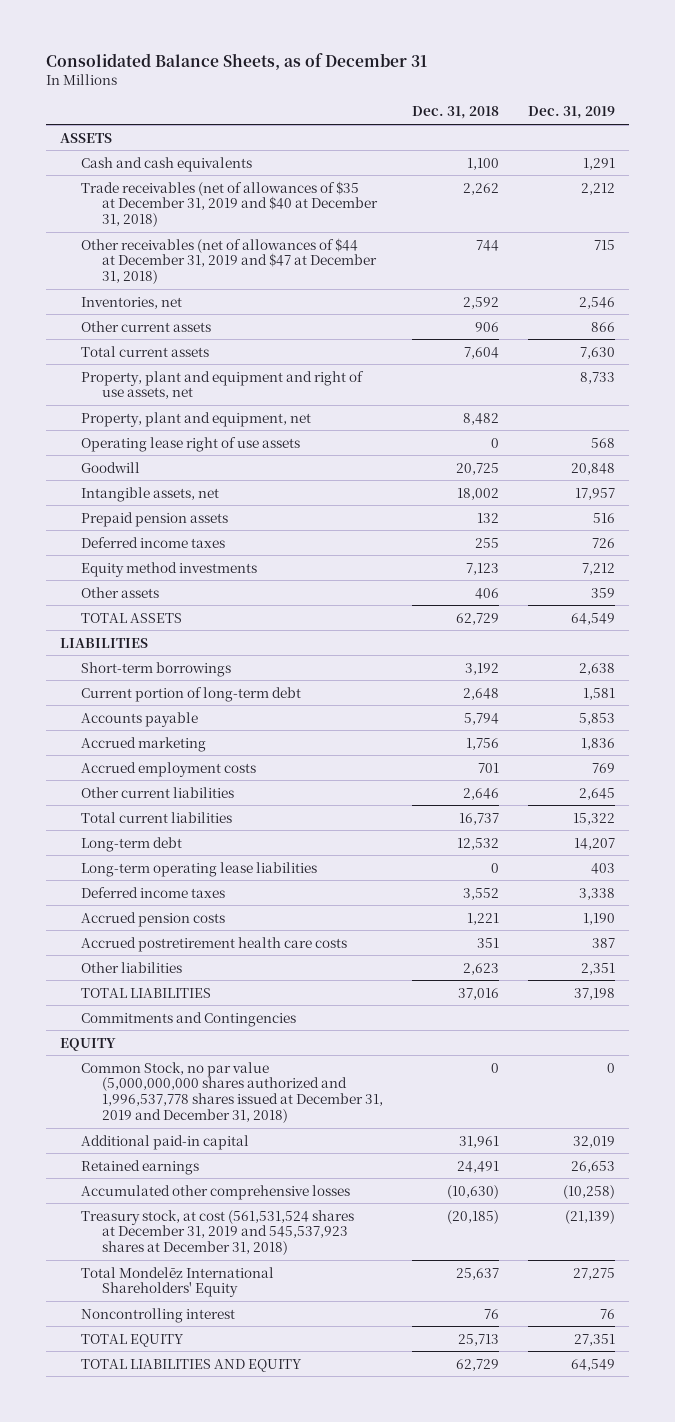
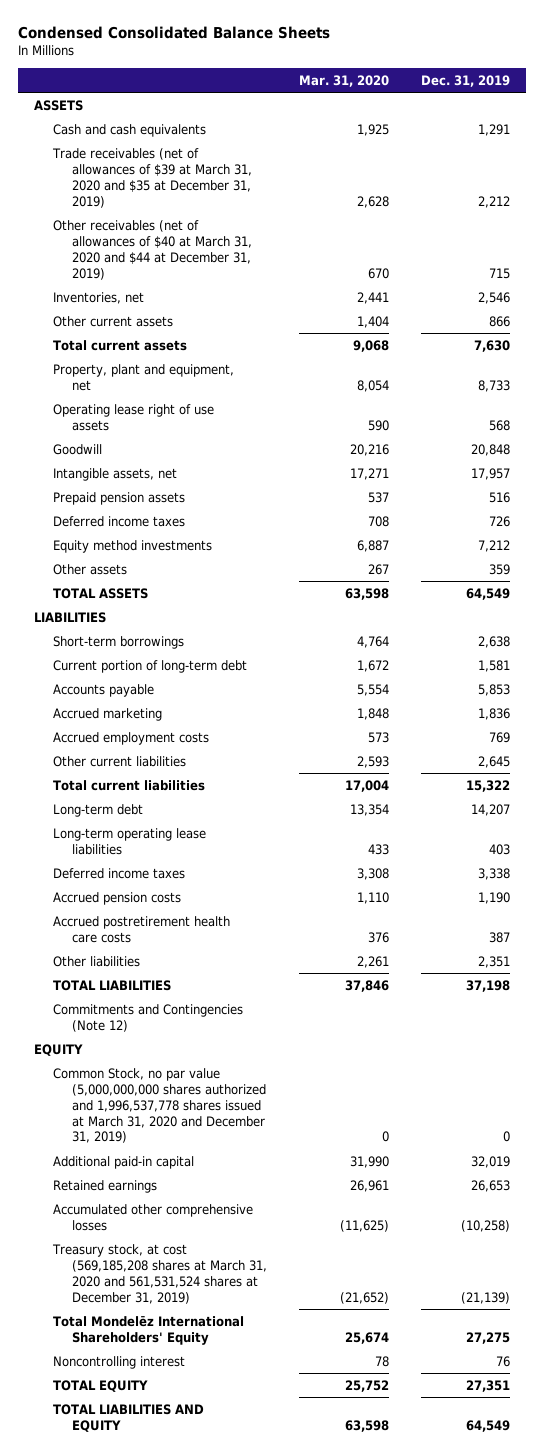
[45,52,427,70] Consolidated Balance Sheets, as of December 31 -> [18,26,331,40] Condensed Consolidated Balance Sheets
[412,106,500,120] Dec. 31, 2018 -> none
none -> [298,74,389,87] Mar. 31, 2020
[81,180,379,228] Trade receivables (net of allowances of $35 at December 31, 2019 and $40 at December 31, 2018) -> [51,147,252,208] Trade receivables (net of allowances of $39 at March 31, 2020 and $35 at December 31, 2019)
[81,237,378,285] Other receivables (net of allowances of $44 at December 31, 2019 and $47 at December 31, 2018) -> [52,219,252,280] Other receivables (net of allowances of $40 at March 31, 2020 and $44 at December 31, 2019)
[81,411,312,427] Property, plant and equipment, net -> none
[81,370,365,400] Property, plant and equipment and right of use assets, net -> [52,363,234,391] Property, plant and equipment, net
[81,1011,297,1027] Commitments and Contingencies -> [52,1003,243,1032] Commitments and Contingencies (Note 12)
[81,1061,384,1123] Common Stock, no par value (5,000,000,000 shares authorized and 1,996,537,778 shares issued at December 31, 2019 and December 31, 2018) -> [52,1067,266,1144] Common Stock, no par value (5,000,000,000 shares authorized and 1,996,537,778 shares issued at March 31, 2020 and December 31, 2019)
[81,1209,355,1256] Treasury stock, at cost (561,531,524 shares at December 31, 2019 and 545,537,923 shares at December 31, 2018) -> [51,1243,267,1304] Treasury stock, at cost (569,185,208 shares at March 31, 2020 and 561,531,524 shares at December 31, 2019)

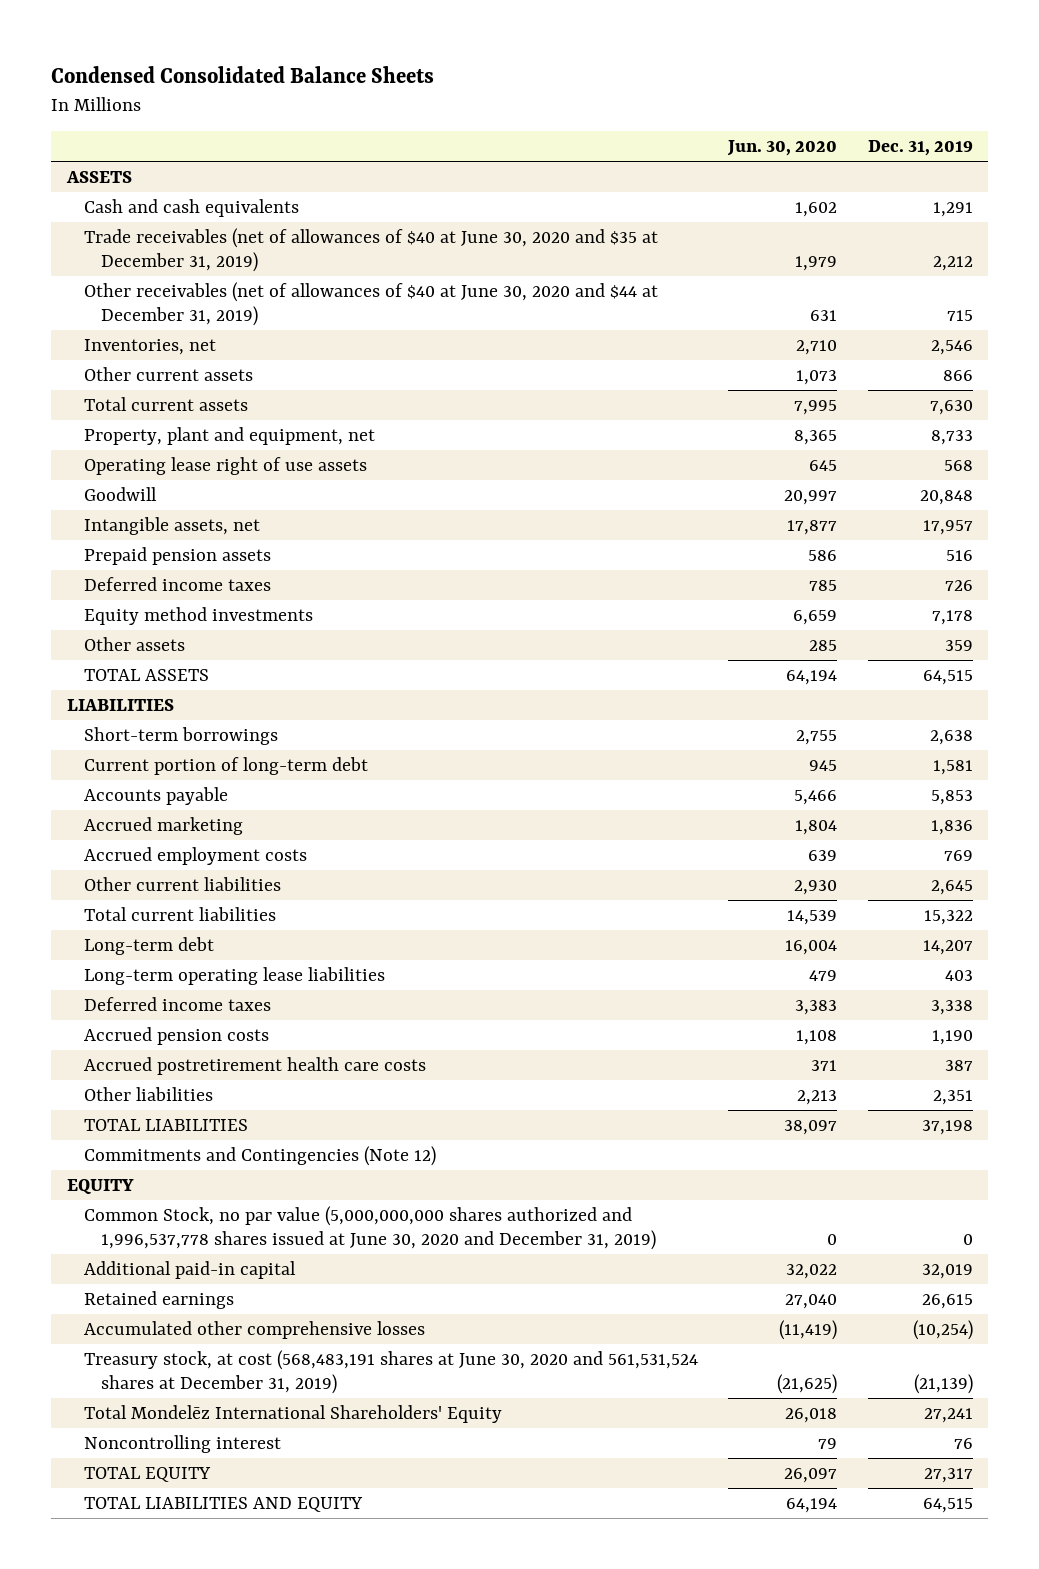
[298,74,389,87] Mar. 31, 2020 -> none
none -> [727,139,838,156] Jun. 30, 2020
[51,147,252,208] Trade receivables (net of allowances of $39 at March 31, 2020 and $35 at December 31, 2019) -> [83,227,658,273] Trade receivables (net of allowances of $40 at June 30, 2020 and $35 at December 31, 2019)
[52,219,252,280] Other receivables (net of allowances of $40 at March 31, 2020 and $44 at December 31, 2019) -> [83,281,658,327] Other receivables (net of allowances of $40 at June 30, 2020 and $44 at December 31, 2019)
[477,539,510,552] 7,212 -> [931,609,973,625] 7,178
[465,587,510,600] 64,549 -> [922,669,973,685] 64,515
[52,1067,266,1144] Common Stock, no par value (5,000,000,000 shares authorized and 1,996,537,778 shares issued at March 31, 2020 and December 31, 2019) -> [83,1205,656,1251] Common Stock, no par value (5,000,000,000 shares authorized and 1,996,537,778 shares issued at June 30, 2020 and December 31, 2019)
[470,1179,510,1192] 26,653 -> [921,1293,973,1309] 26,615
[460,1219,510,1232] (10,258) -> [912,1319,973,1340] (10,254)
[51,1243,267,1304] Treasury stock, at cost (569,185,208 shares at March 31, 2020 and 561,531,524 shares at December 31, 2019) -> [83,1349,698,1395] Treasury stock, at cost (568,483,191 shares at June 30, 2020 and 561,531,524 shares at December 31, 2019)
[465,1331,510,1344] 27,275 -> [923,1407,973,1423] 27,241
[465,1379,510,1392] 27,351 -> [923,1467,973,1483] 27,317
[465,1419,510,1432] 64,549 -> [922,1497,973,1513] 64,515

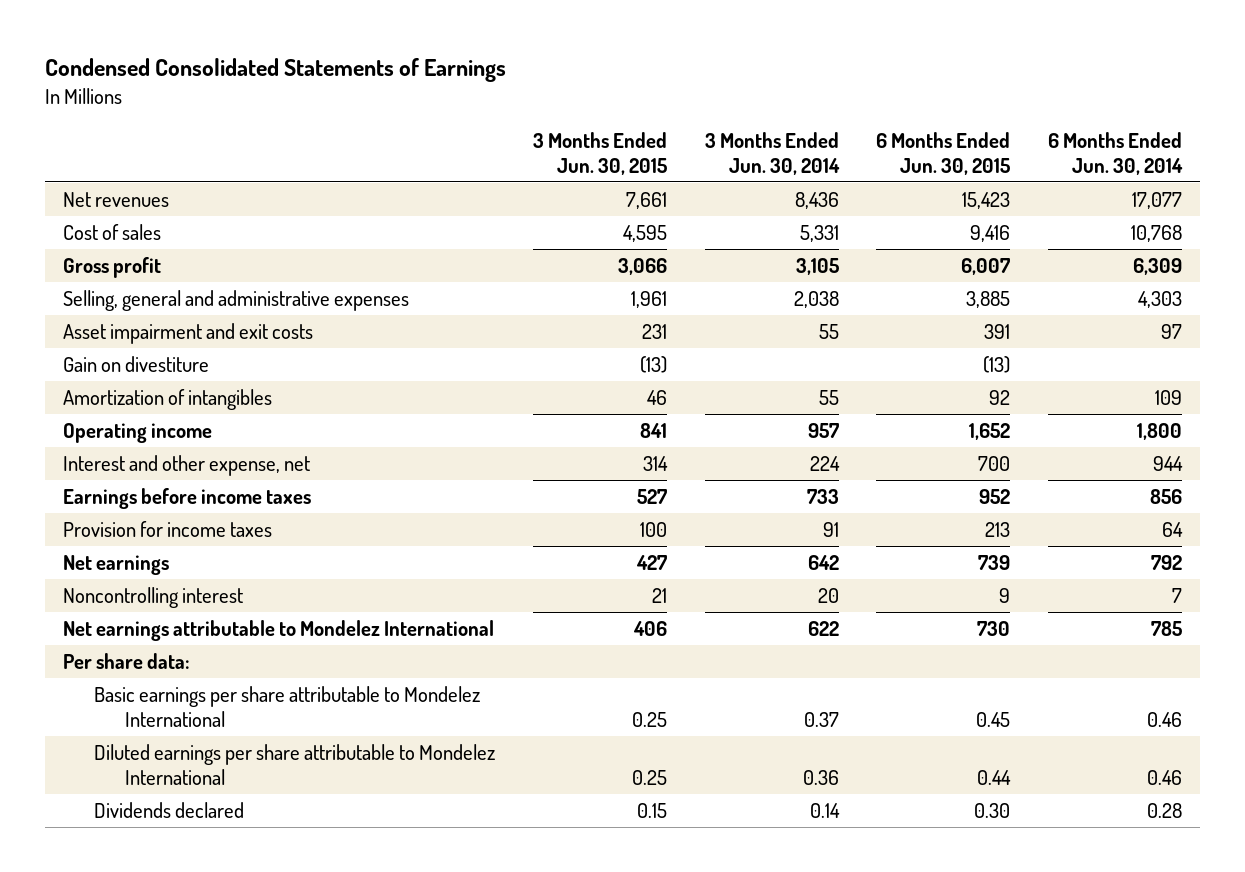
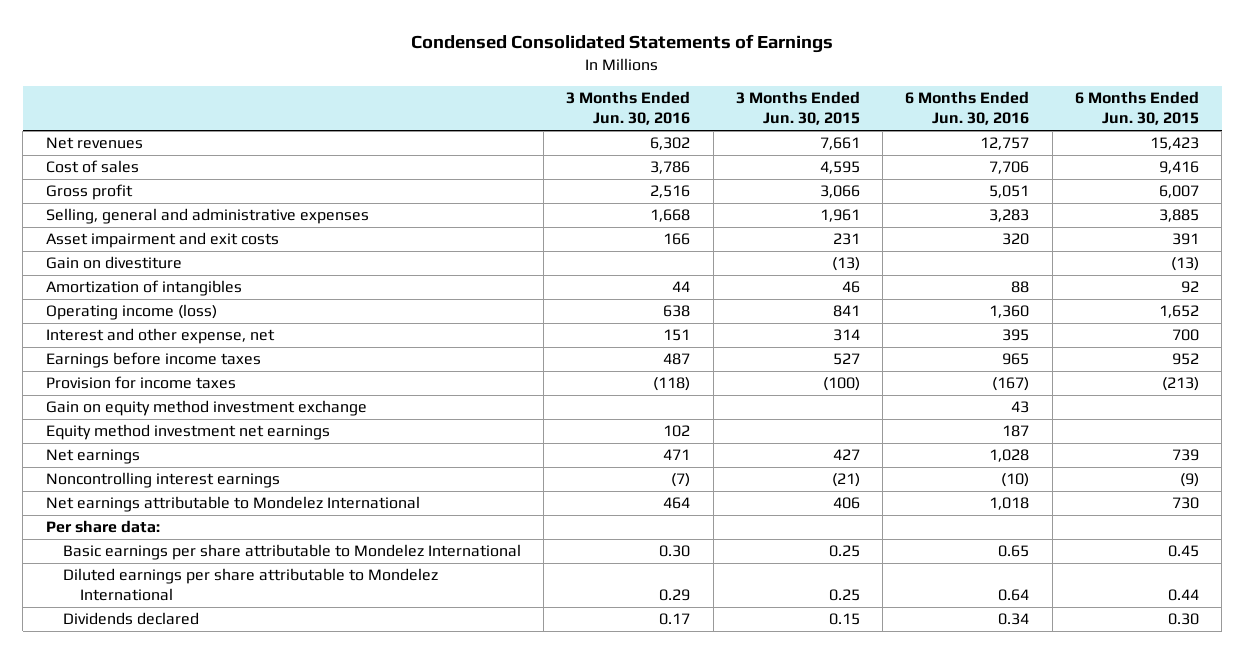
[704,131,840,175] 3 Months Ended Jun. 30, 2014 -> none
[1047,131,1183,175] 6 Months Ended Jun. 30, 2014 -> none
none -> [566,91,691,126] 3 Months Ended Jun. 30, 2016
none -> [905,91,1030,126] 6 Months Ended Jun. 30, 2016
[63,422,213,443] Operating income -> [45,304,217,321] Operating income (loss)
[639,521,667,537] 100 -> [822,377,860,392] (100)
[985,521,1011,537] 213 -> [1161,377,1199,392] (213)
none -> [45,400,367,417] Gain on equity method investment exchange
none -> [45,424,330,441] Equity method investment net earnings
[63,586,244,608] Noncontrolling interest -> [45,472,280,489] Noncontrolling interest earnings
[651,587,667,603] 21 -> [831,473,860,488] (21)
[999,587,1011,603] 9 -> [1179,473,1199,488] (9)

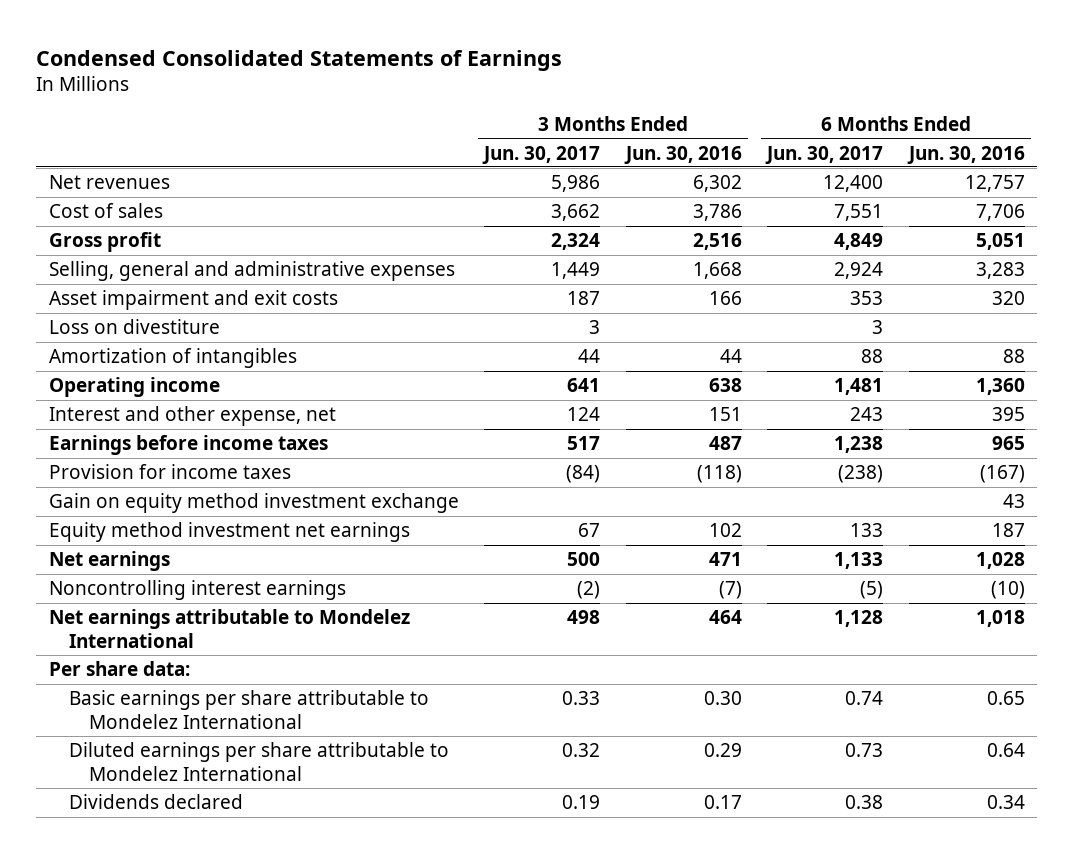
[735,91,860,126] 3 Months Ended Jun. 30, 2015 -> none
[1074,91,1199,126] 6 Months Ended Jun. 30, 2015 -> none
none -> [482,145,601,164] Jun. 30, 2017
none -> [765,145,884,164] Jun. 30, 2017
[45,256,182,270] Gain on divestiture -> [48,319,220,335] Loss on divestiture
[45,304,217,321] Operating income (loss) -> [48,377,220,398] Operating income

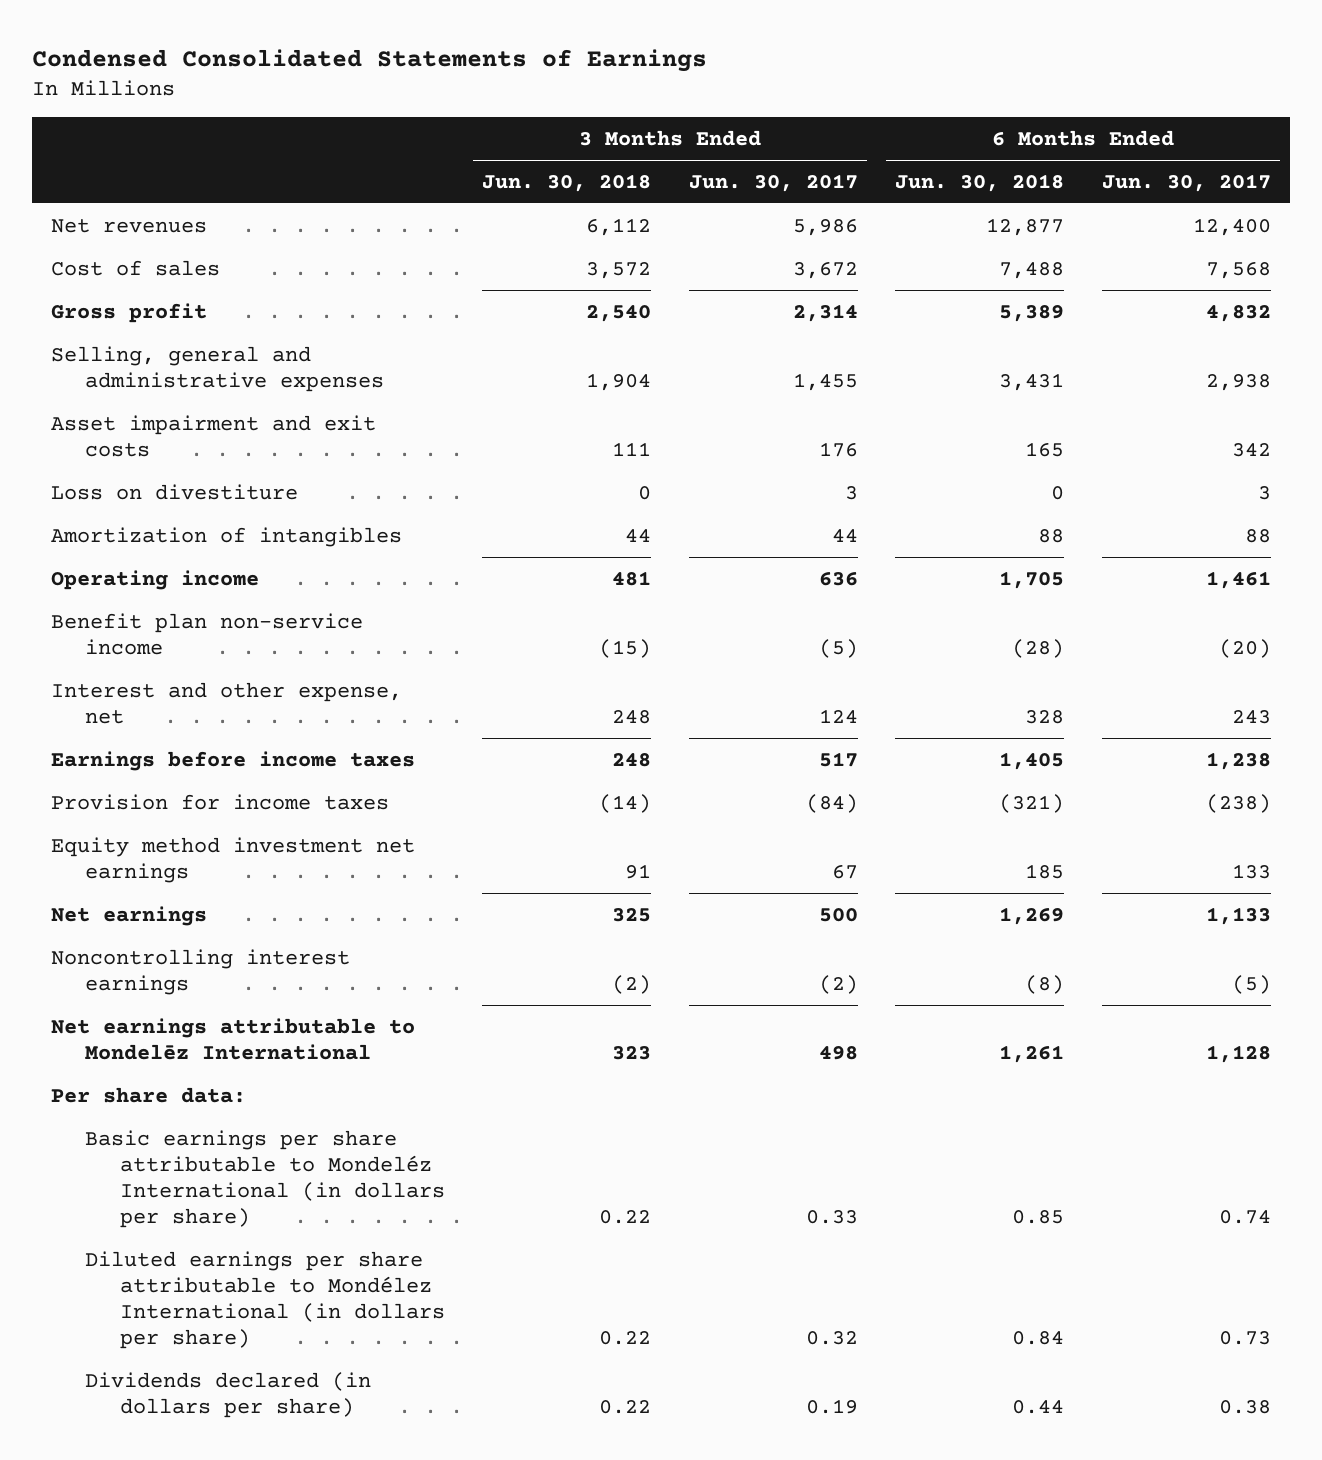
[623,145,742,164] Jun. 30, 2016 -> none
[906,145,1025,164] Jun. 30, 2016 -> none
none -> [482,173,652,192] Jun. 30, 2018
none -> [895,173,1065,192] Jun. 30, 2018
[551,204,601,222] 3,662 -> [792,261,858,279] 3,672
[834,204,884,222] 7,551 -> [1205,261,1271,279] 7,568
[551,233,601,251] 2,324 -> [792,303,858,322] 2,314
[834,233,884,251] 4,849 -> [1205,304,1271,322] 4,832
[551,262,601,280] 1,449 -> [792,372,858,391] 1,455
[834,262,884,280] 2,924 -> [1205,373,1271,391] 2,938
[567,291,601,306] 187 -> [818,441,858,457] 176
[850,291,884,306] 353 -> [1231,442,1271,457] 342
[567,378,601,393] 641 -> [818,571,858,586] 636
[834,378,884,396] 1,481 -> [1205,570,1271,589] 1,461
none -> [50,612,363,655] Benefit plan non-service income
[48,493,459,514] Gain on equity method investment exchange -> none
[48,609,410,648] Net earnings attributable to Mondelez International -> [50,1017,415,1060] Net earnings attributable to Mondelēz International
[68,690,429,729] Basic earnings per share attributable to Mondelez International -> [85,1129,445,1229] Basic earnings per share attributable to Mondeléz International (in dollars per share)
[68,742,449,781] Diluted earnings per share attributable to Mondelez International -> [85,1250,445,1350] Diluted earnings per share attributable to Mondélez International (in dollars per share)
[68,794,243,810] Dividends declared -> [85,1371,372,1418] Dividends declared (in dollars per share)

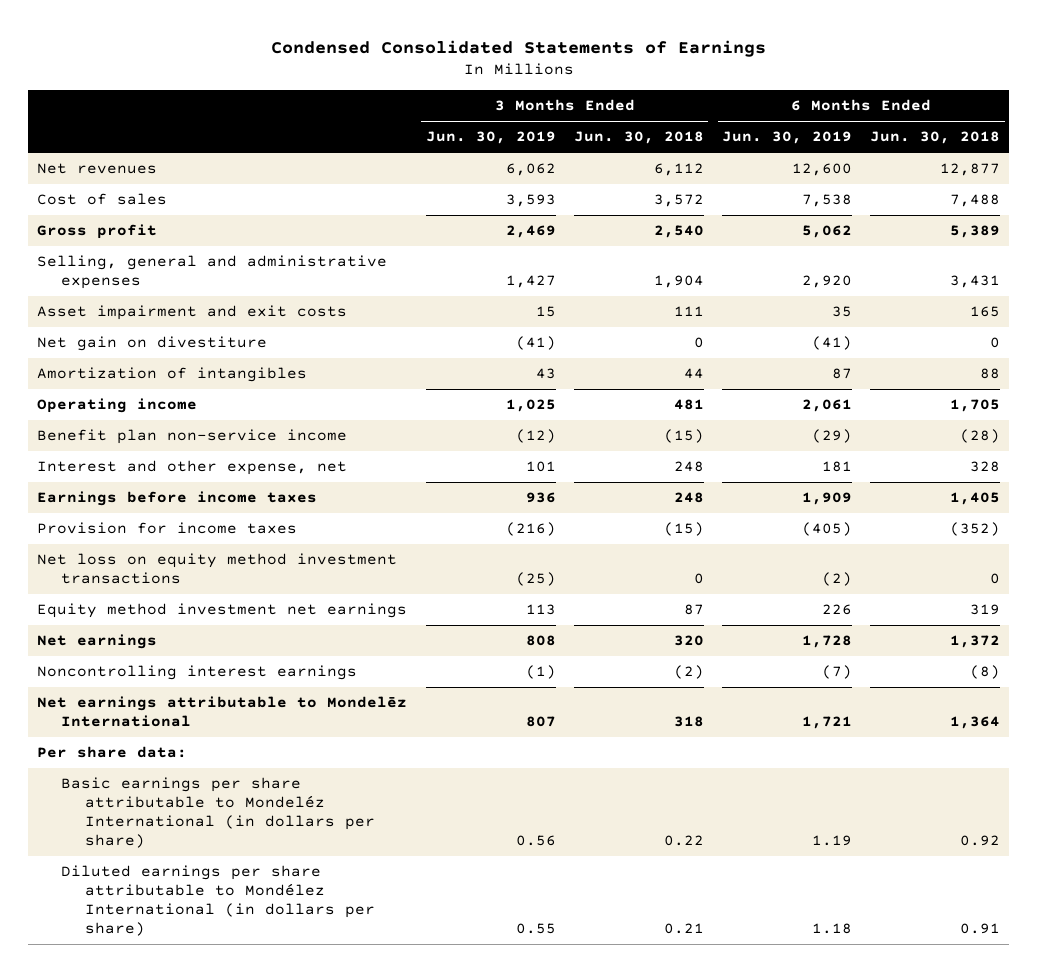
[688,173,858,192] Jun. 30, 2017 -> none
[1101,173,1271,192] Jun. 30, 2017 -> none
none -> [425,131,556,145] Jun. 30, 2019
none -> [722,131,853,145] Jun. 30, 2019
[50,483,298,500] Loss on divestiture -> [37,336,268,352] Net gain on divestiture
[599,793,652,813] (14) -> [663,522,704,537] (15)
[999,793,1065,813] (321) -> [950,522,1001,537] (352)
none -> [37,553,398,585] Net loss on equity method investment transactions
[625,863,652,879] 91 -> [683,604,704,616] 87
[1025,863,1065,879] 185 -> [970,604,1001,616] 319
[612,907,652,922] 325 -> [673,635,704,647] 320
[999,906,1065,925] 1,269 -> [950,635,1001,649] 1,372
[612,1045,652,1060] 323 -> [673,716,704,728] 318
[999,1044,1065,1063] 1,261 -> [950,716,1001,730] 1,364
[85,1371,372,1418] Dividends declared (in dollars per share) -> none
[1012,1210,1065,1225] 0.85 -> [960,835,1001,847] 0.92
[599,1331,652,1346] 0.22 -> [663,923,704,935] 0.21
[1012,1331,1065,1346] 0.84 -> [960,923,1001,935] 0.91

